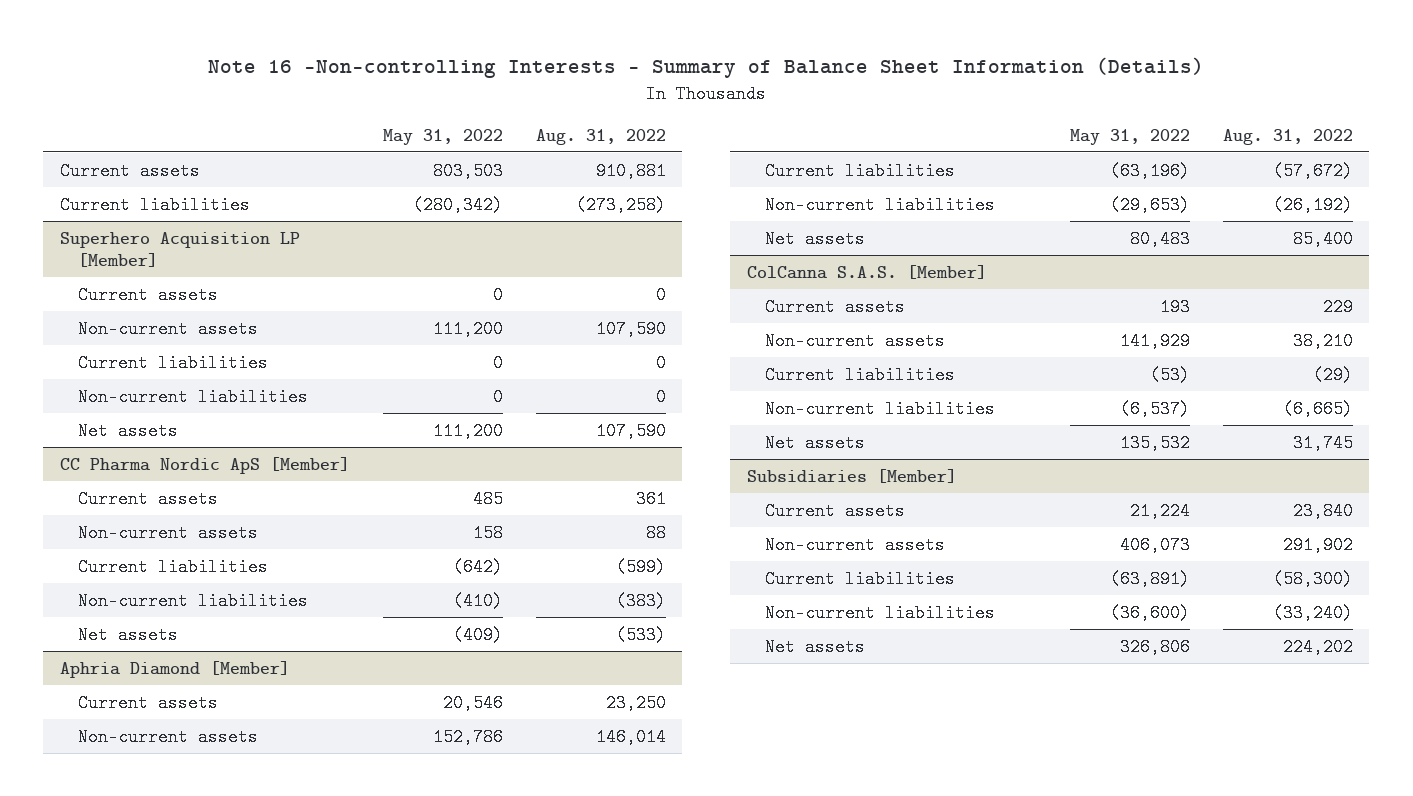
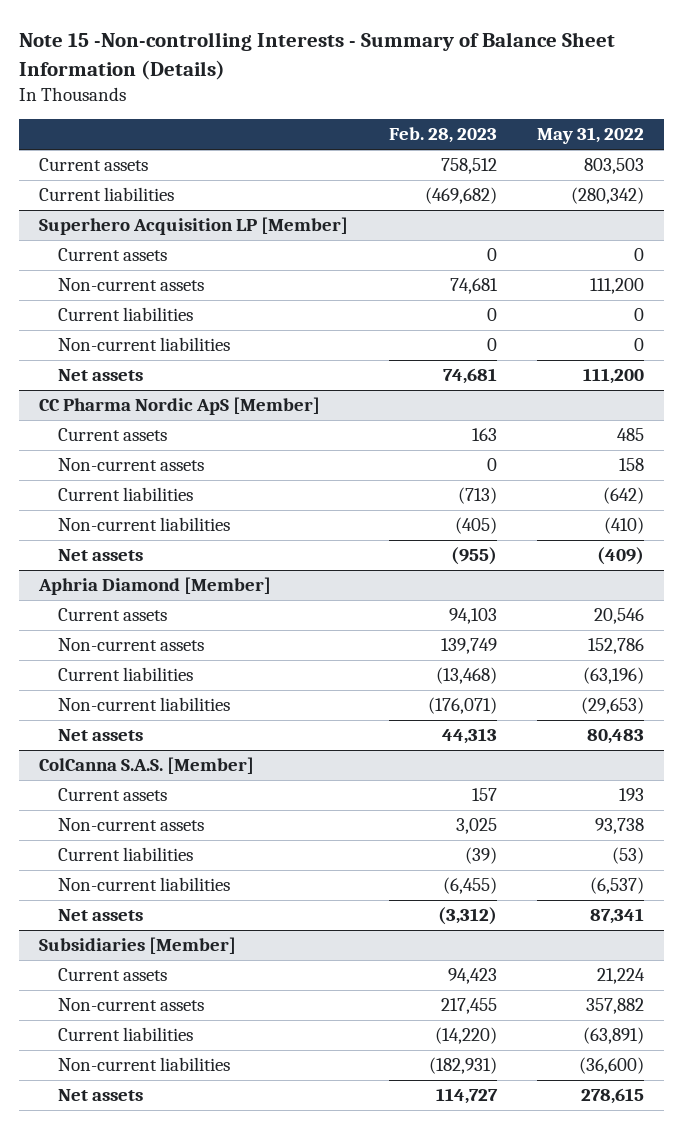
[208,57,1205,79] Note 16 -Non-controlling Interests - Summary of Balance Sheet Information (Details) -> [19,32,616,80] Note 15 -Non-controlling Interests - Summary of Balance Sheet Information (Details)
[535,128,666,145] Aug. 31, 2022 -> none
none -> [388,127,497,144] Feb. 28, 2023
[1119,331,1190,350] 141,929 -> [594,818,644,835] 93,738
[1119,433,1190,452] 135,532 -> [589,908,644,925] 87,341
[1119,535,1190,554] 406,073 -> [585,998,644,1015] 357,882
[1119,637,1190,656] 326,806 -> [580,1088,644,1105] 278,615

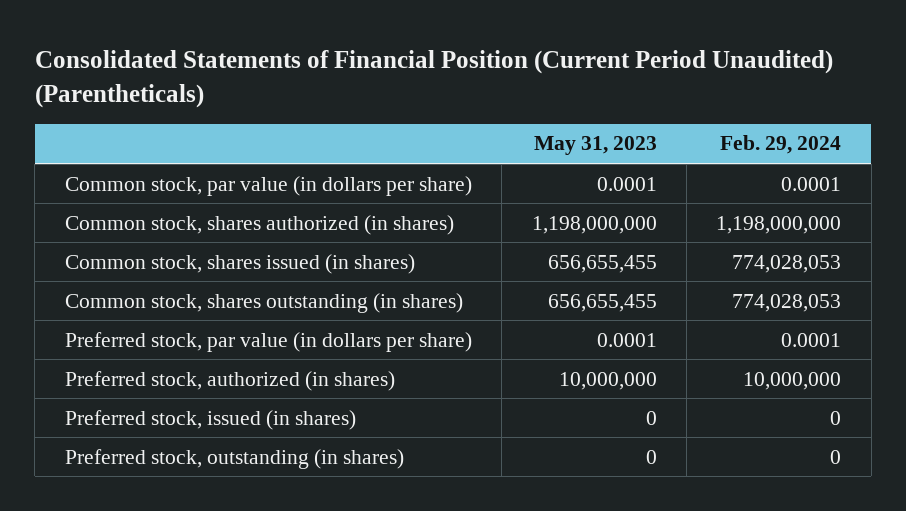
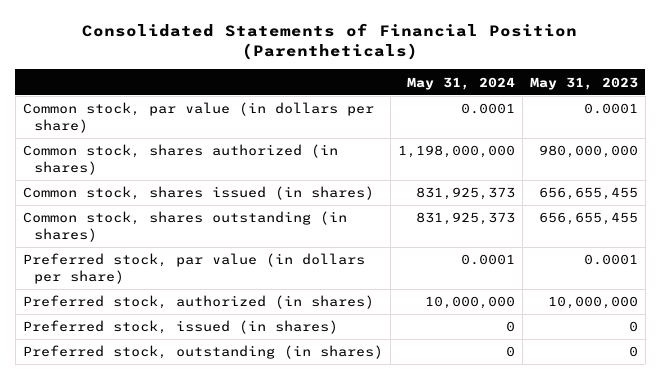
[34,50,833,109] Consolidated Statements of Financial Position (Current Period Unaudited) (Parentheticals) -> [82,22,578,61] Consolidated Statements of Financial Position (Parentheticals)
[720,135,842,155] Feb. 29, 2024 -> none
none -> [406,76,515,90] May 31, 2024
[531,215,657,234] 1,198,000,000 -> [538,145,638,159] 980,000,000

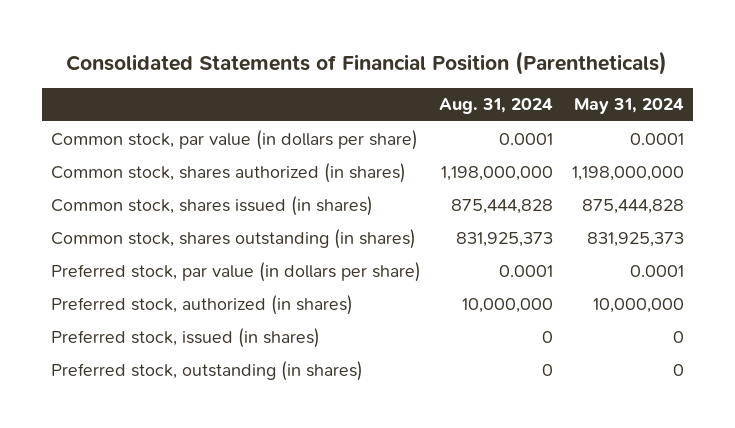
[529,76,638,90] May 31, 2023 -> none
none -> [439,98,554,115] Aug. 31, 2024
[415,187,515,201] 831,925,373 -> [582,198,685,214] 875,444,828

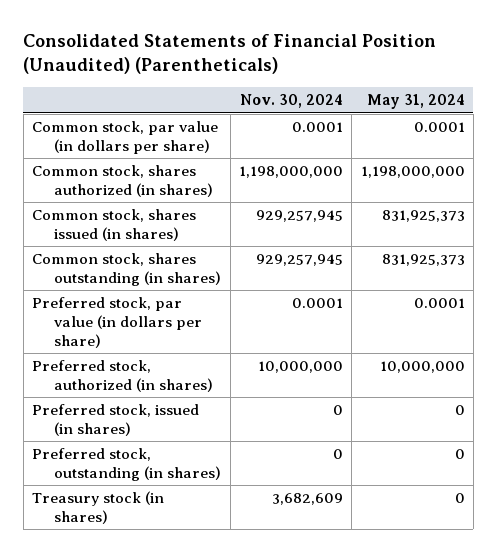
[66,50,668,75] Consolidated Statements of Financial Position (Parentheticals) -> [23,34,437,75] Consolidated Statements of Financial Position (Unaudited) (Parentheticals)
[439,98,554,115] Aug. 31, 2024 -> none
none -> [239,94,343,109] Nov. 30, 2024
[582,198,685,214] 875,444,828 -> [381,210,465,223] 831,925,373
none -> [32,491,165,524] Treasury stock (in shares)

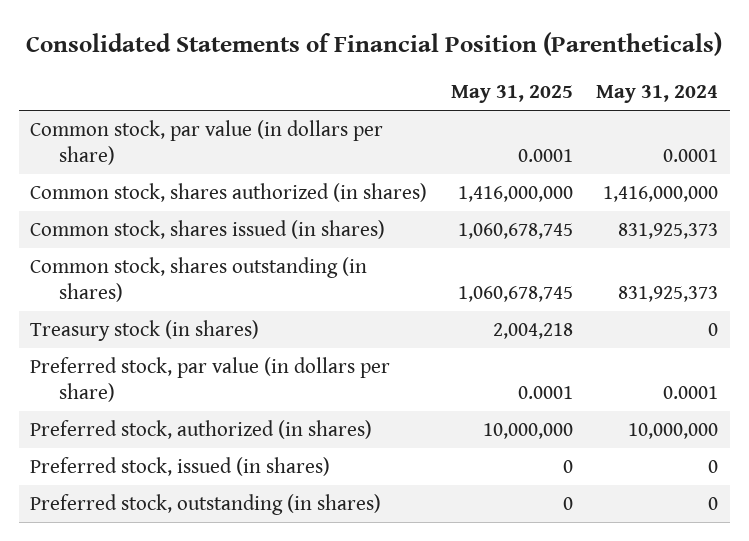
[23,34,437,75] Consolidated Statements of Financial Position (Unaudited) (Parentheticals) -> [26,31,723,56] Consolidated Statements of Financial Position (Parentheticals)
[239,94,343,109] Nov. 30, 2024 -> none
none -> [450,85,573,104] May 31, 2025
[360,166,465,179] 1,198,000,000 -> [603,186,719,203] 1,416,000,000
[32,491,165,524] Treasury stock (in shares) -> [30,320,260,342] Treasury stock (in shares)

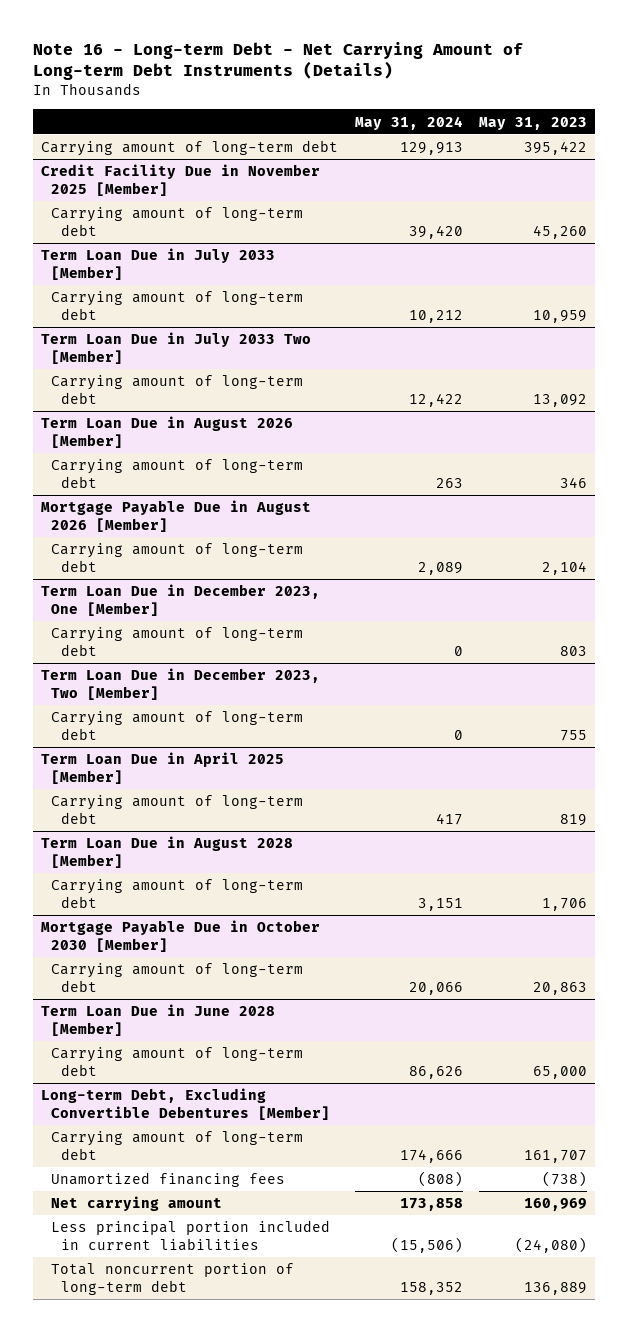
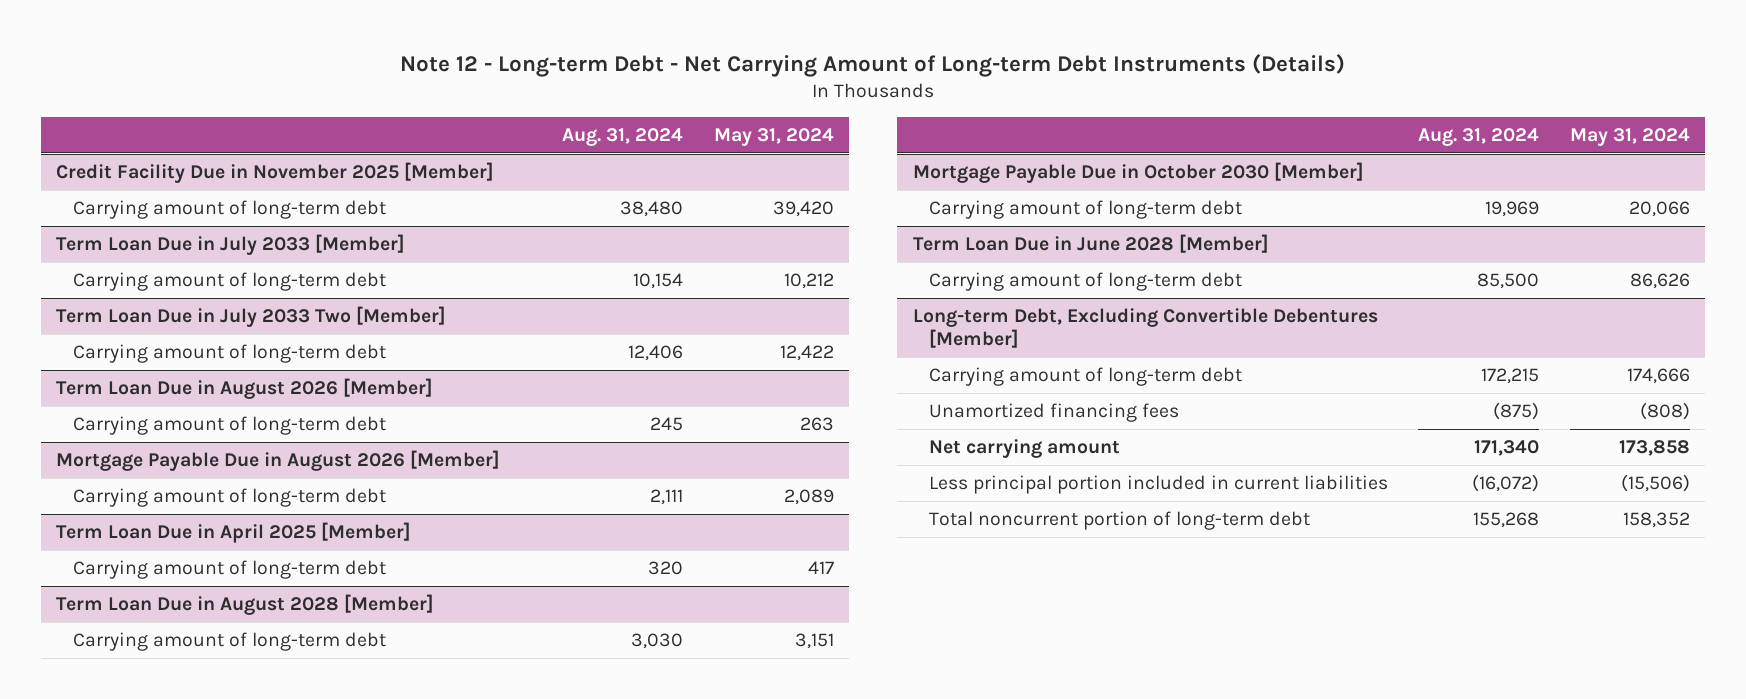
[32,41,523,81] Note 16 - Long-term Debt - Net Carrying Amount of Long-term Debt Instruments (Details) -> [400,54,1346,78] Note 12 - Long-term Debt - Net Carrying Amount of Long-term Debt Instruments (Details)
[479,116,588,130] May 31, 2023 -> none
none -> [562,127,684,146] Aug. 31, 2024
[40,140,338,157] Carrying amount of long-term debt -> none
[40,584,320,616] Term Loan Due in December 2023, One [Member] -> none
[51,627,304,656] Carrying amount of long-term debt -> none
[40,668,320,700] Term Loan Due in December 2023, Two [Member] -> none
[51,711,304,740] Carrying amount of long-term debt -> none

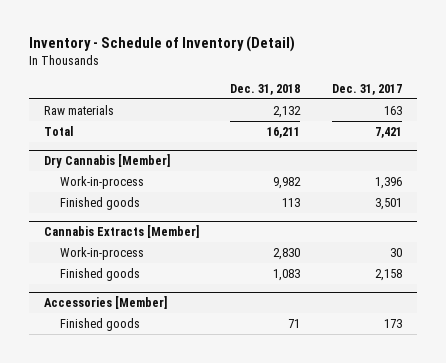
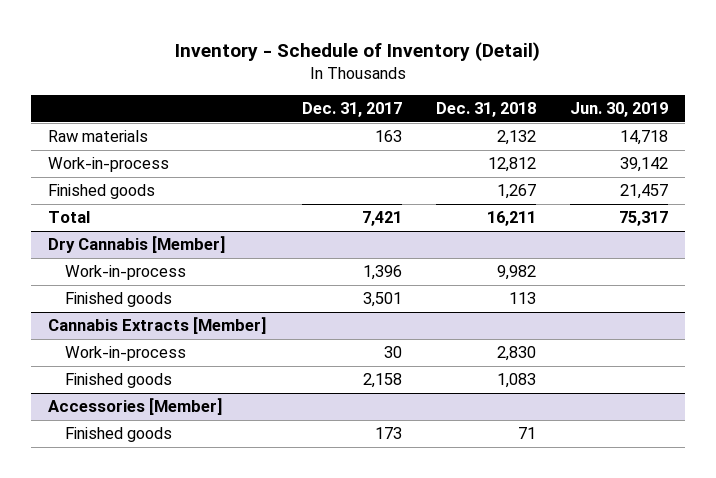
none -> [569,102,668,118] Jun. 30, 2019
none -> [48,157,170,173] Work-in-process
none -> [48,184,156,200] Finished goods

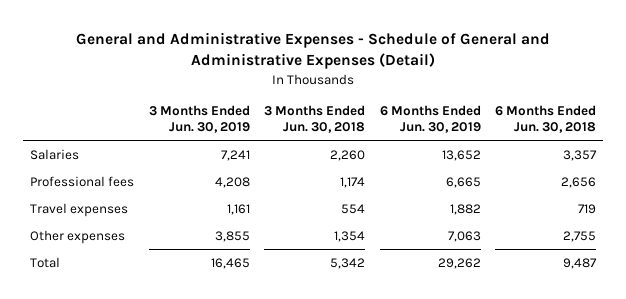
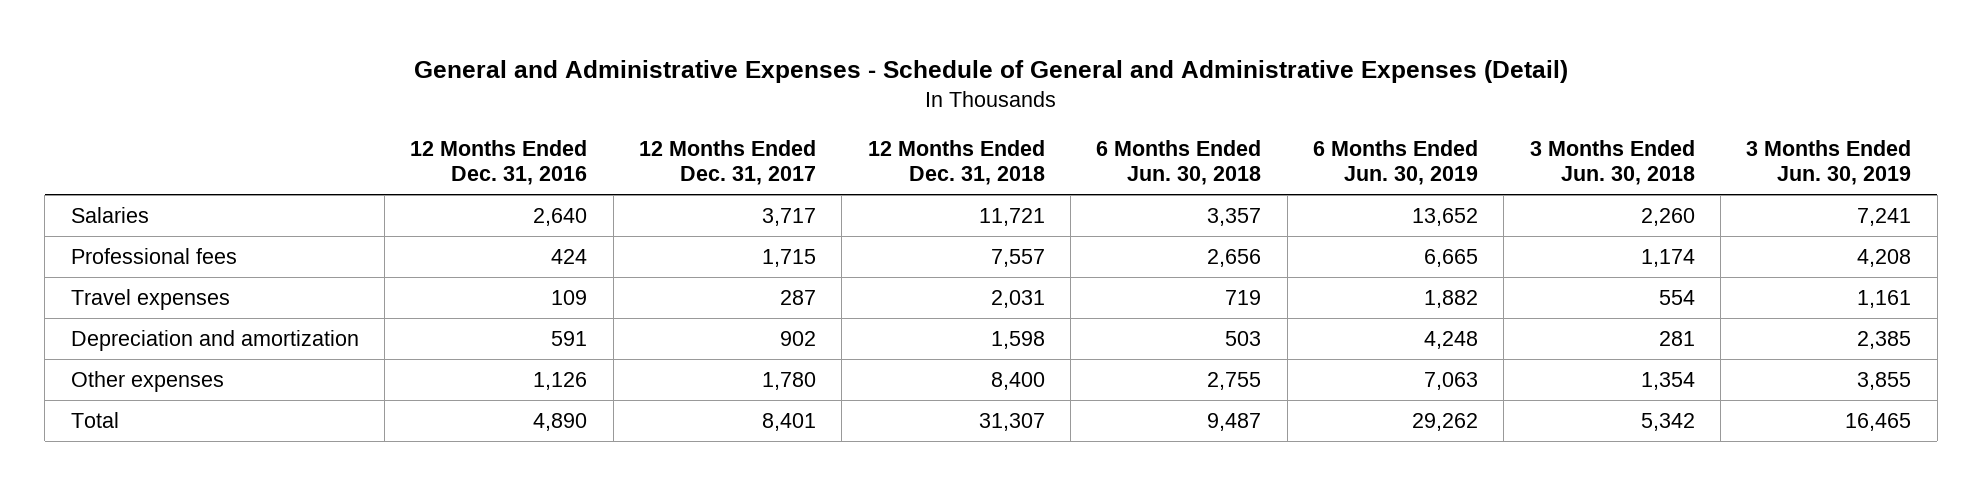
none -> [410,139,588,186] 12 Months Ended Dec. 31, 2016
none -> [639,139,817,186] 12 Months Ended Dec. 31, 2017
none -> [867,139,1045,186] 12 Months Ended Dec. 31, 2018
none -> [70,329,359,351] Depreciation and amortization

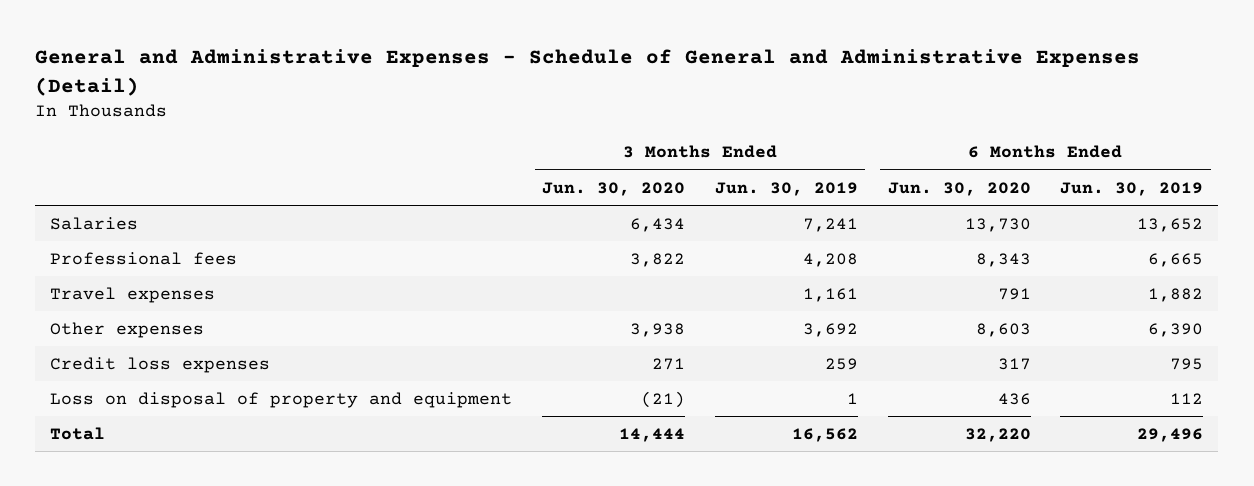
[410,139,588,186] 12 Months Ended Dec. 31, 2016 -> none
[639,139,817,186] 12 Months Ended Dec. 31, 2017 -> none
[867,139,1045,186] 12 Months Ended Dec. 31, 2018 -> none
[1096,139,1262,186] 6 Months Ended Jun. 30, 2018 -> none
[1529,139,1695,186] 3 Months Ended Jun. 30, 2018 -> none
none -> [541,181,685,196] Jun. 30, 2020
none -> [887,181,1031,196] Jun. 30, 2020
[70,329,359,351] Depreciation and amortization -> none
[1424,371,1479,390] 7,063 -> [1148,322,1204,337] 6,390
[1857,371,1912,390] 3,855 -> [802,322,858,337] 3,692
none -> [50,356,271,373] Credit loss expenses
none -> [50,391,513,408] Loss on disposal of property and equipment
[1412,412,1479,431] 29,262 -> [1137,427,1204,442] 29,496
[1845,412,1912,431] 16,465 -> [791,427,858,442] 16,562

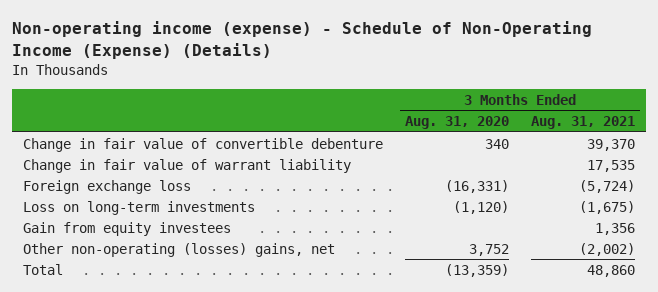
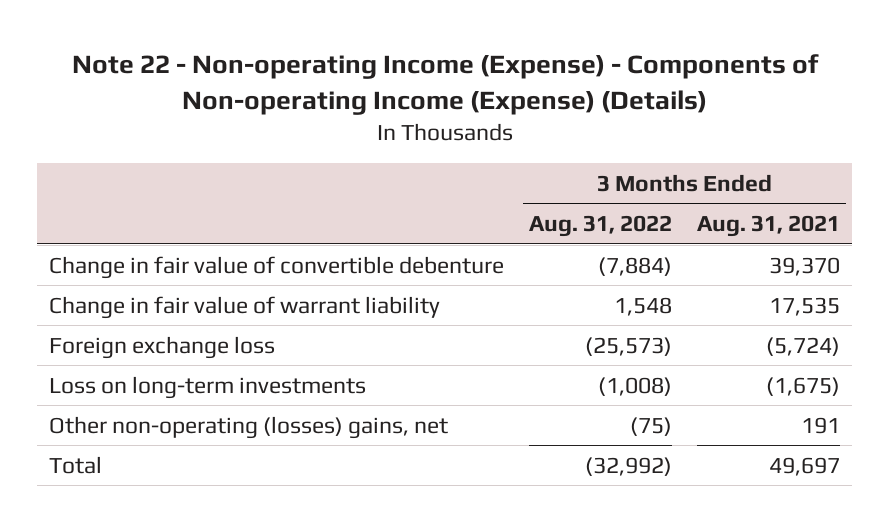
[12,21,593,59] Non-operating income (expense) - Schedule of Non-Operating Income (Expense) (Details) -> [71,53,819,115] Note 22 - Non-operating Income (Expense) - Components of Non-operating Income (Expense) (Details)
[404,116,509,130] Aug. 31, 2020 -> none
none -> [529,214,673,237] Aug. 31, 2022
[23,221,232,236] Gain from equity investees -> none
[578,242,635,256] (2,002) -> [800,416,840,434] 191
[586,264,635,277] 48,860 -> [768,456,840,476] 49,697

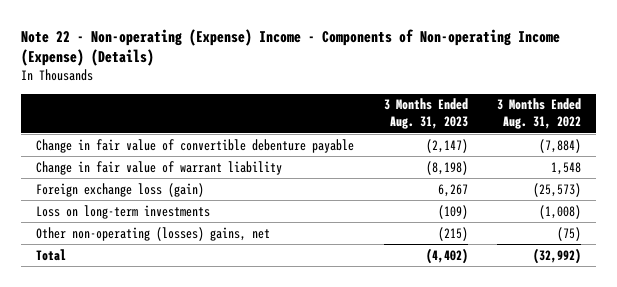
[71,53,819,115] Note 22 - Non-operating Income (Expense) - Components of Non-operating Income (Expense) (Details) -> [20,28,560,67] Note 22 - Non-operating (Expense) Income - Components of Non-operating Income (Expense) (Details)
[696,214,840,237] Aug. 31, 2021 -> none
none -> [383,98,468,130] 3 Months Ended Aug. 31, 2023
[49,255,505,279] Change in fair value of convertible debenture -> [35,138,354,153] Change in fair value of convertible debenture payable
[49,335,276,359] Foreign exchange loss -> [35,182,204,197] Foreign exchange loss (gain)

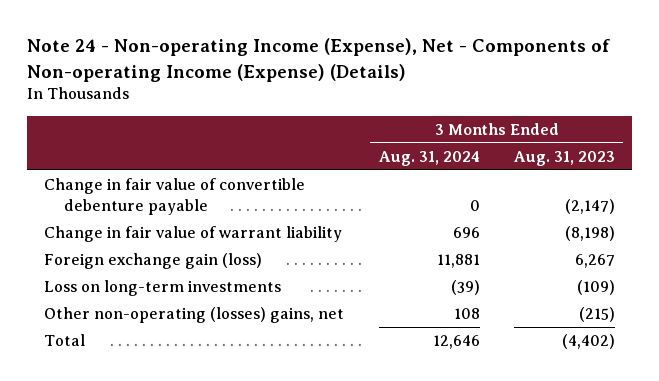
[20,28,560,67] Note 22 - Non-operating (Expense) Income - Components of Non-operating Income (Expense) (Details) -> [27,38,611,82] Note 24 - Non-operating Income (Expense), Net - Components of Non-operating Income (Expense) (Details)
[497,98,582,130] 3 Months Ended Aug. 31, 2022 -> none
none -> [378,150,480,166] Aug. 31, 2024
[35,182,204,197] Foreign exchange loss (gain) -> [44,253,263,270] Foreign exchange gain (loss)

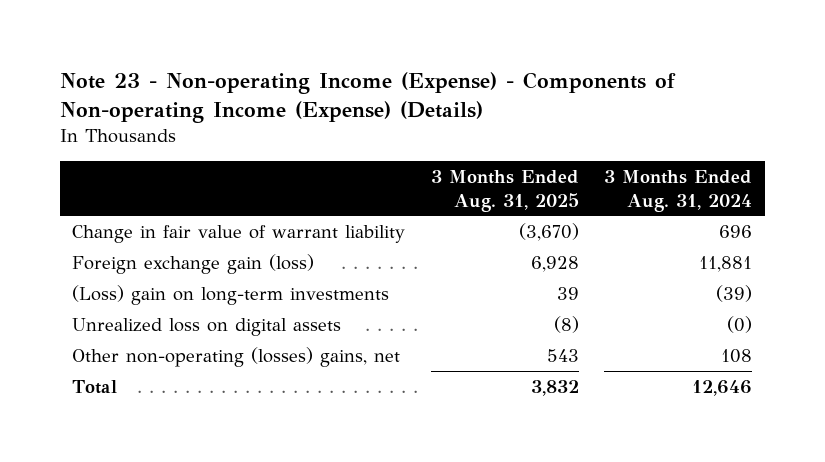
[27,38,611,82] Note 24 - Non-operating Income (Expense), Net - Components of Non-operating Income (Expense) (Details) -> [59,72,676,124] Note 23 - Non-operating Income (Expense) - Components of Non-operating Income (Expense) (Details)
[513,150,615,166] Aug. 31, 2023 -> none
none -> [430,169,579,212] 3 Months Ended Aug. 31, 2025
[44,178,306,215] Change in fair value of convertible debenture payable -> none
[44,280,282,297] Loss on long-term investments -> [72,284,390,305] (Loss) gain on long-term investments
none -> [72,317,342,336] Unrealized loss on digital assets

